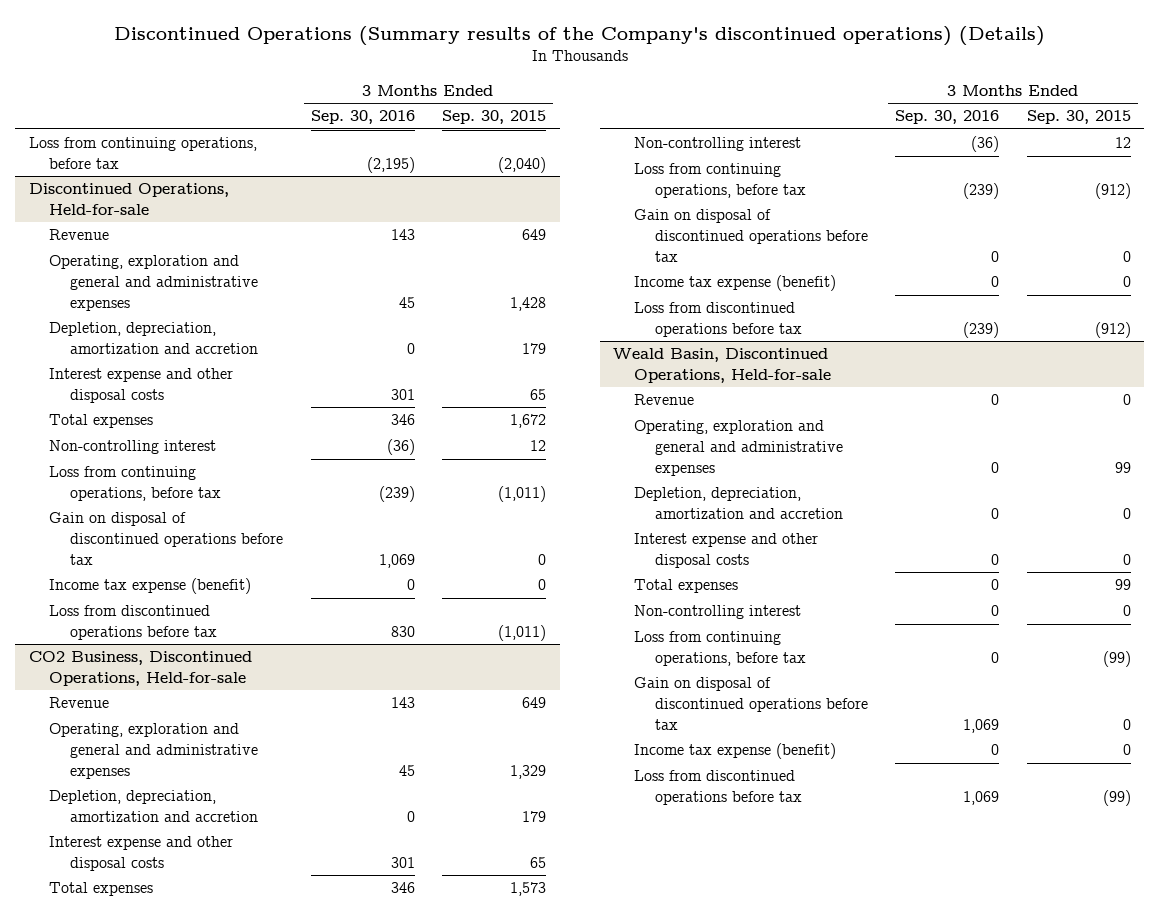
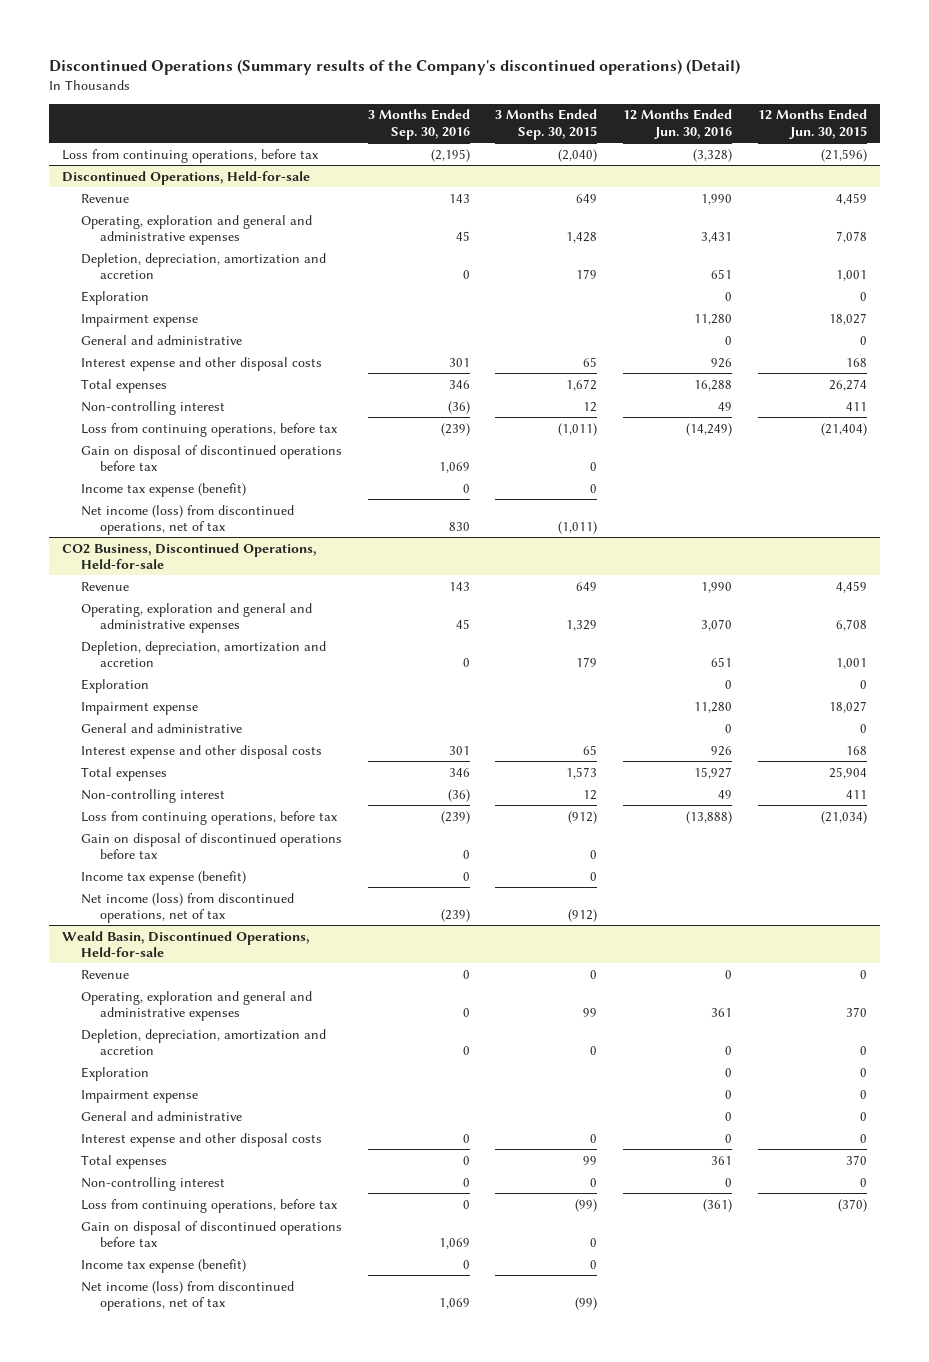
[113,25,1045,46] Discontinued Operations (Summary results of the Company's discontinued operations) (Details) -> [49,58,741,75] Discontinued Operations (Summary results of the Company's discontinued operations) (Detail)
none -> [623,109,733,139] 12 Months Ended Jun. 30, 2016
none -> [757,109,867,139] 12 Months Ended Jun. 30, 2015
none -> [80,290,149,305] Exploration
none -> [80,313,198,327] Impairment expense
none -> [80,334,242,345] General and administrative
[49,605,218,640] Loss from discontinued operations before tax -> [80,504,294,535] Net income (loss) from discontinued operations, net of tax
none -> [80,678,149,693] Exploration
none -> [80,701,198,715] Impairment expense
none -> [80,722,242,733] General and administrative
[634,302,802,337] Loss from discontinued operations before tax -> [80,892,294,923] Net income (loss) from discontinued operations, net of tax
none -> [80,1066,149,1081] Exploration
none -> [80,1089,198,1103] Impairment expense
none -> [80,1110,242,1121] General and administrative
[634,770,802,805] Loss from discontinued operations before tax -> [80,1280,294,1311] Net income (loss) from discontinued operations, net of tax

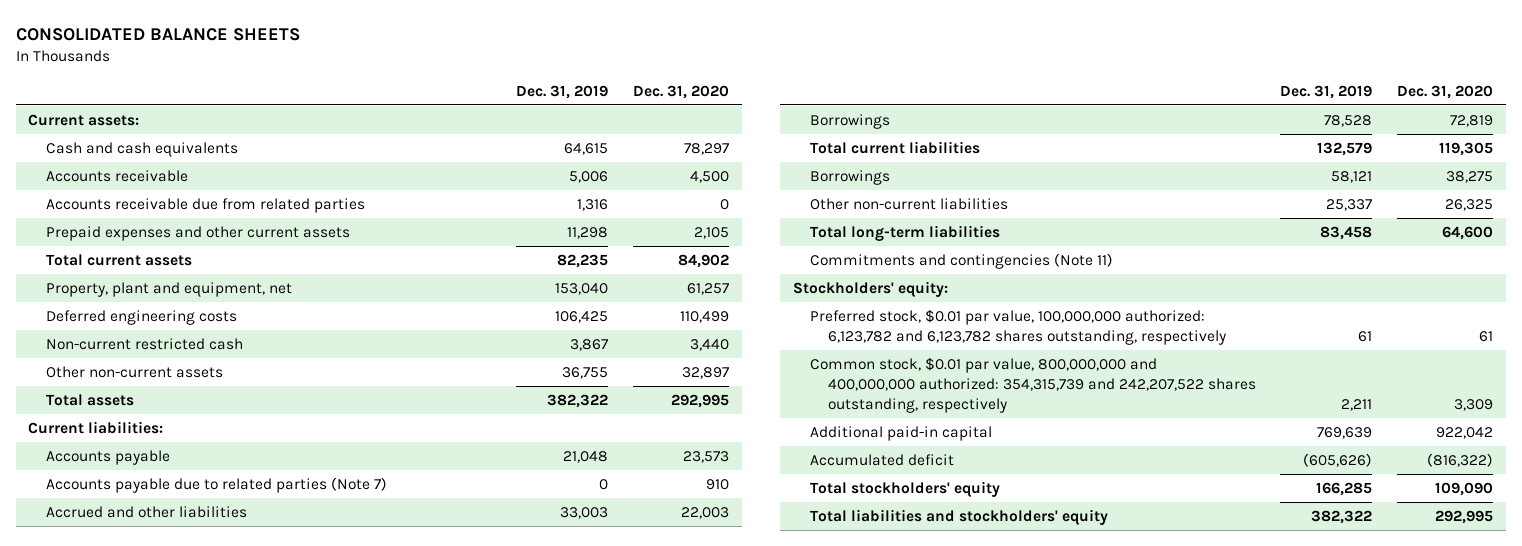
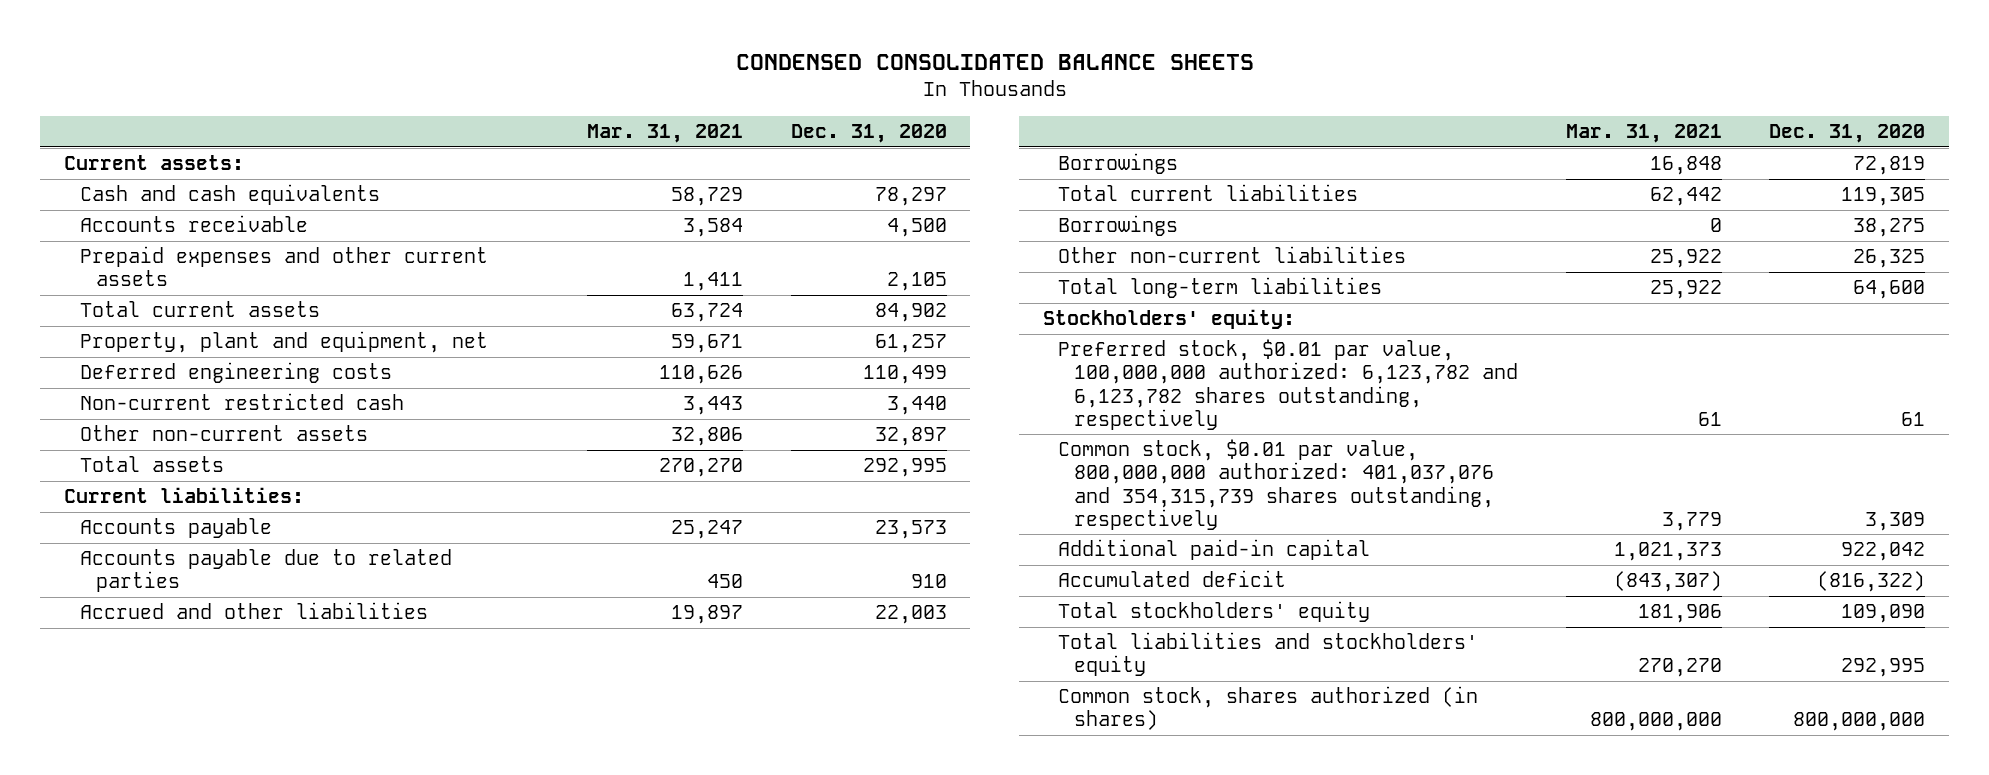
[16,28,301,42] CONSOLIDATED BALANCE SHEETS -> [735,54,1254,71] CONDENSED CONSOLIDATED BALANCE SHEETS
[516,84,609,99] Dec. 31, 2019 -> none
none -> [587,124,744,144] Mar. 31, 2021
[45,198,365,214] Accounts receivable due from related parties -> none
[45,477,387,494] Accounts payable due to related parties (Note 7) -> [79,549,452,593] Accounts payable due to related parties
[810,253,1114,270] Commitments and contingencies (Note 11) -> none
[810,357,1256,414] Common stock, $0.01 par value, 800,000,000 and 400,000,000 authorized: 354,315,739 and 242,207,522 shares outstanding, respectively -> [1058,439,1495,530] Common stock, $0.01 par value, 800,000,000 authorized: 401,037,076 and 354,315,739 shares outstanding, respectively
none -> [1058,686,1479,731] Common stock, shares authorized (in shares)

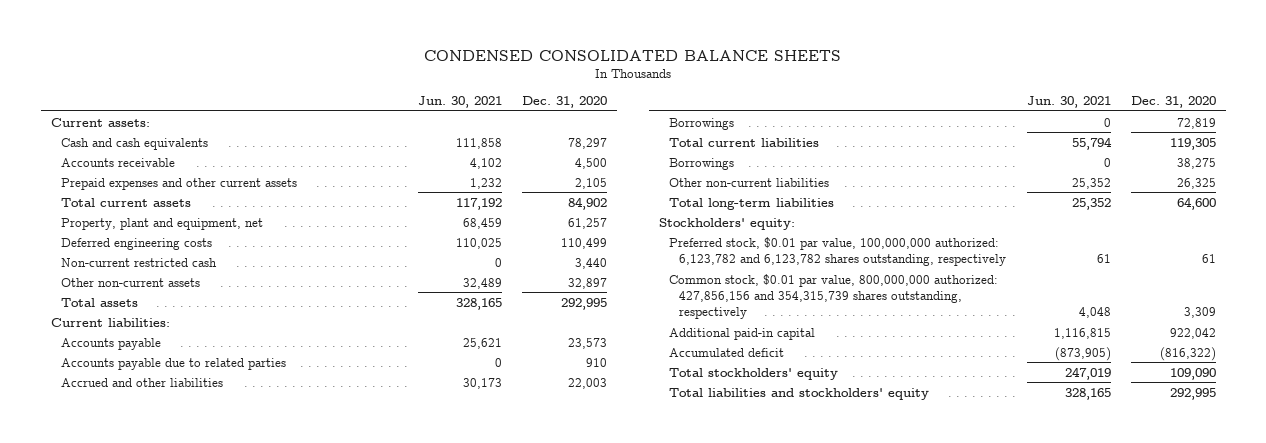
[587,124,744,144] Mar. 31, 2021 -> none
none -> [418,95,503,108] Jun. 30, 2021
[1058,439,1495,530] Common stock, $0.01 par value, 800,000,000 authorized: 401,037,076 and 354,315,739 shares outstanding, respectively -> [669,273,999,320] Common stock, $0.01 par value, 800,000,000 authorized: 427,856,156 and 354,315,739 shares outstanding, respectively
[1058,686,1479,731] Common stock, shares authorized (in shares) -> none

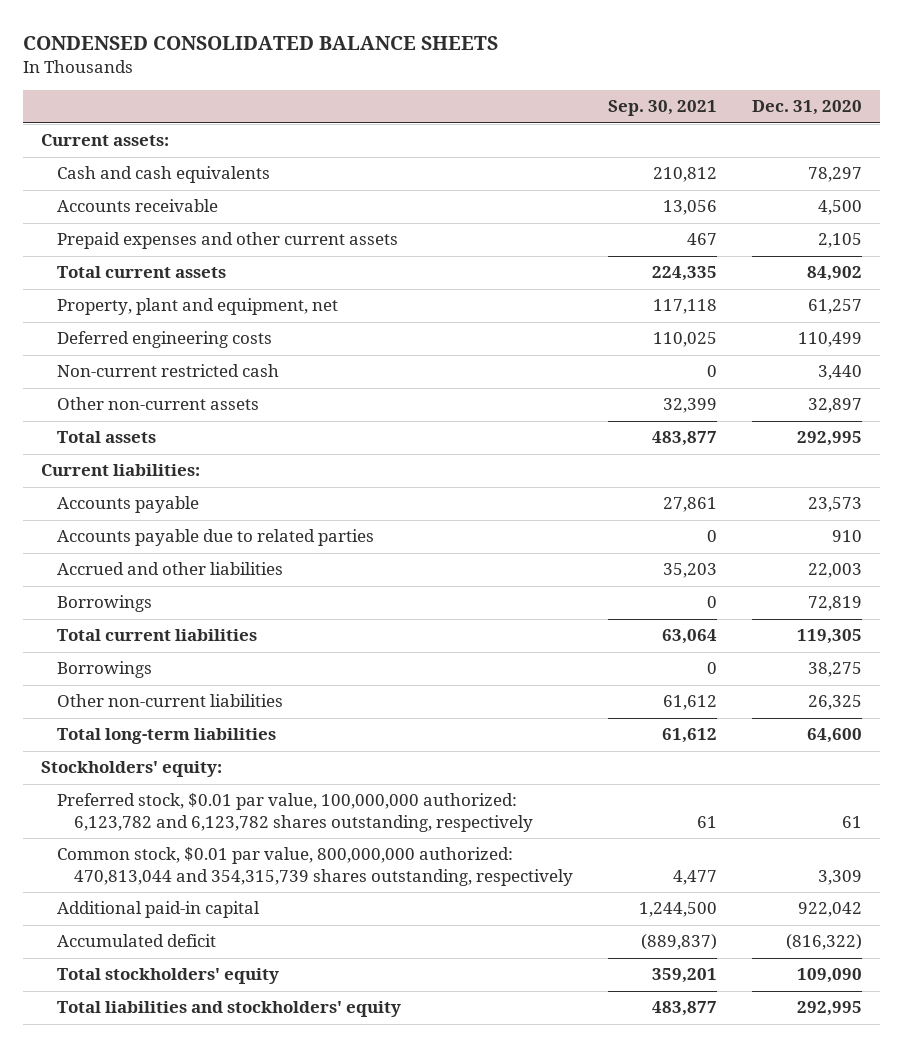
[418,95,503,108] Jun. 30, 2021 -> none
none -> [608,100,718,117] Sep. 30, 2021
[669,273,999,320] Common stock, $0.01 par value, 800,000,000 authorized: 427,856,156 and 354,315,739 shares outstanding, respectively -> [57,847,574,886] Common stock, $0.01 par value, 800,000,000 authorized: 470,813,044 and 354,315,739 shares outstanding, respectively

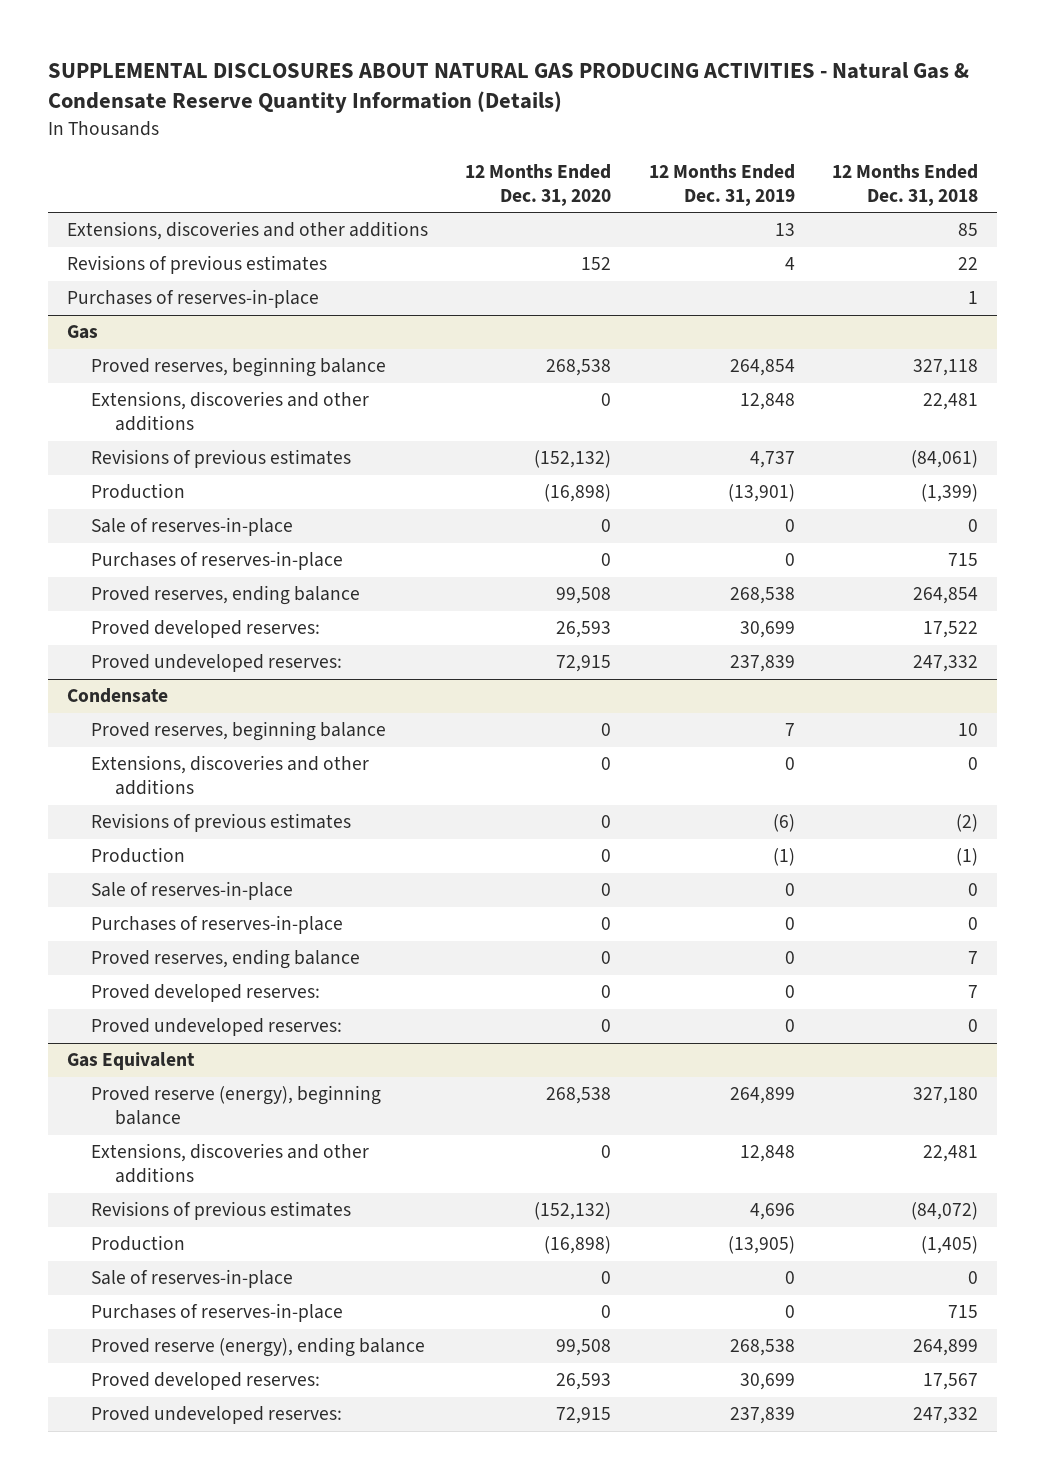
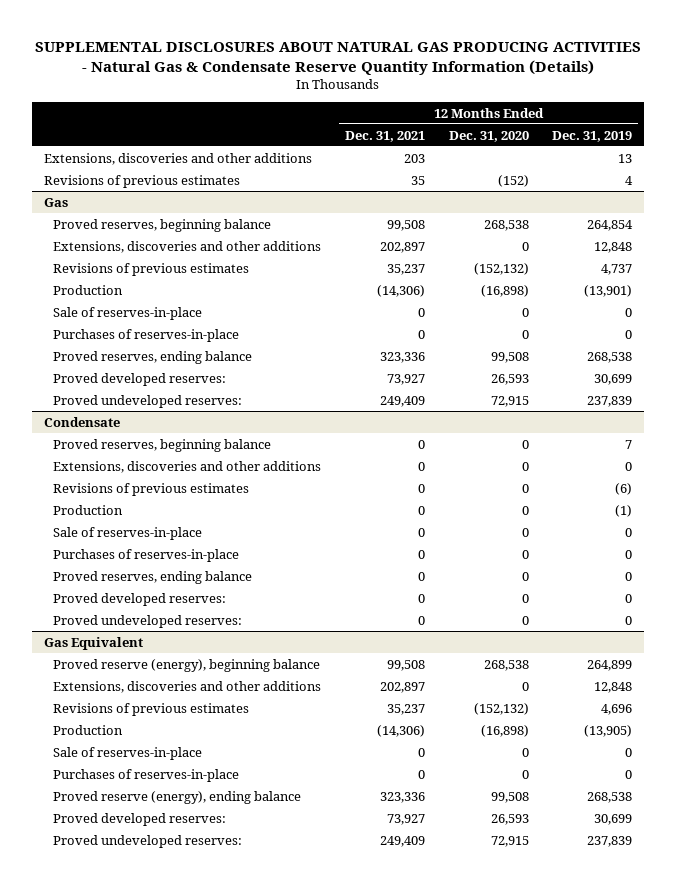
[832,163,979,206] 12 Months Ended Dec. 31, 2018 -> none
none -> [344,130,425,142] Dec. 31, 2021
[66,289,319,309] Purchases of reserves-in-place -> none
[581,257,612,271] 152 -> [497,174,529,187] (152)

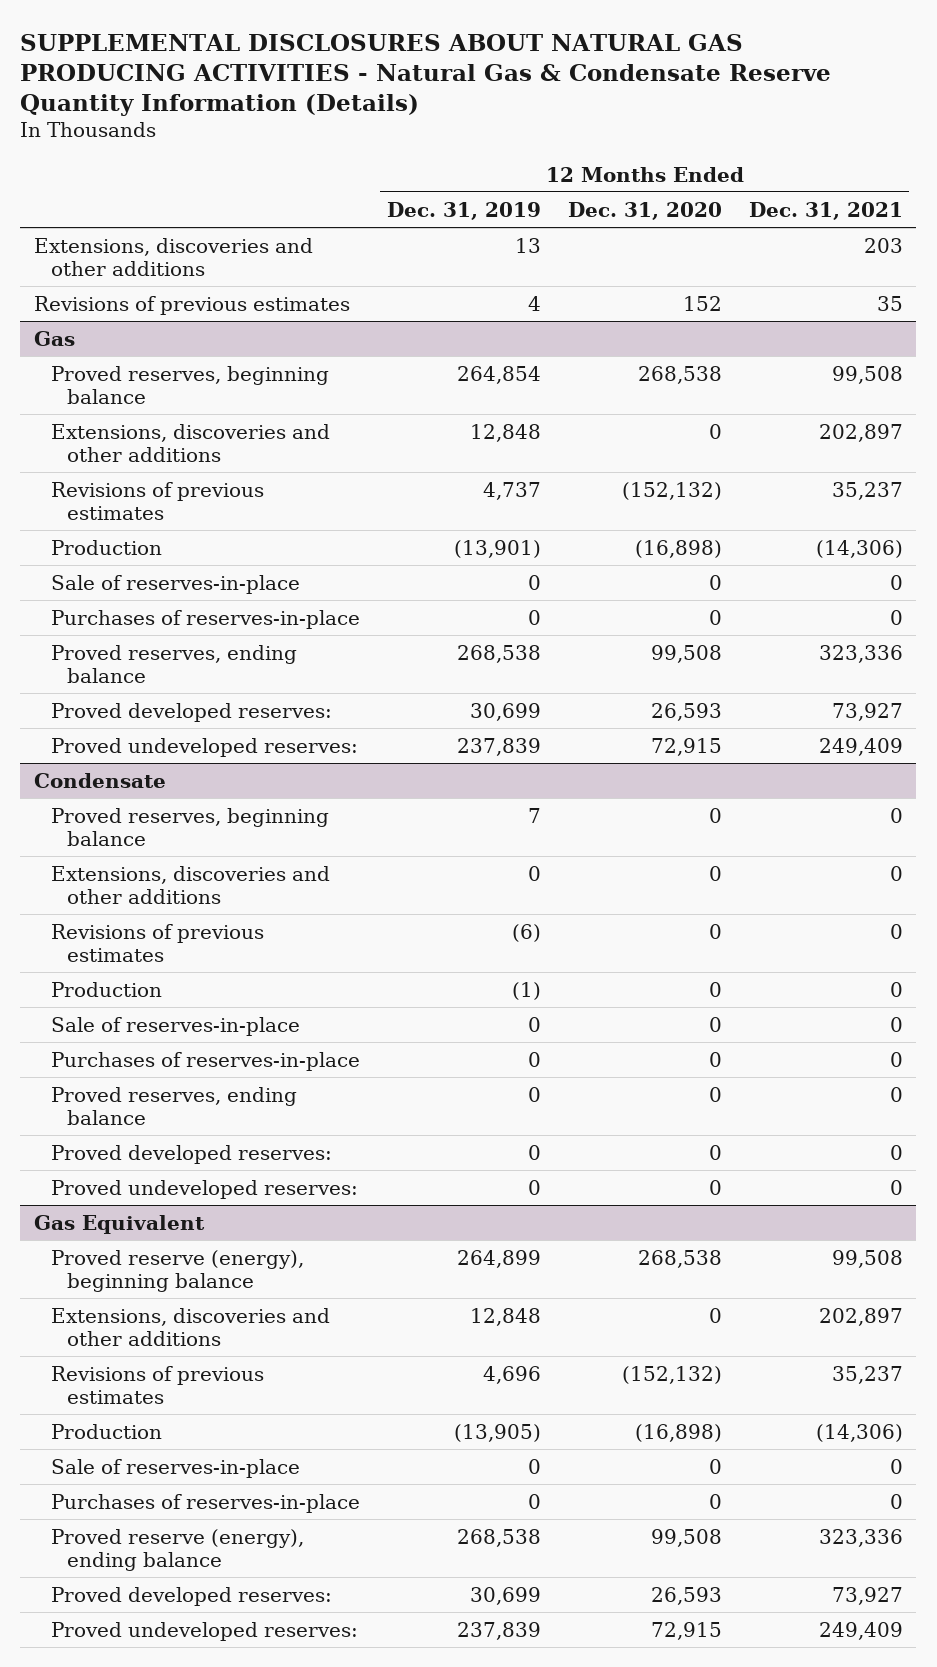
[497,174,529,187] (152) -> [682,295,722,311] 152

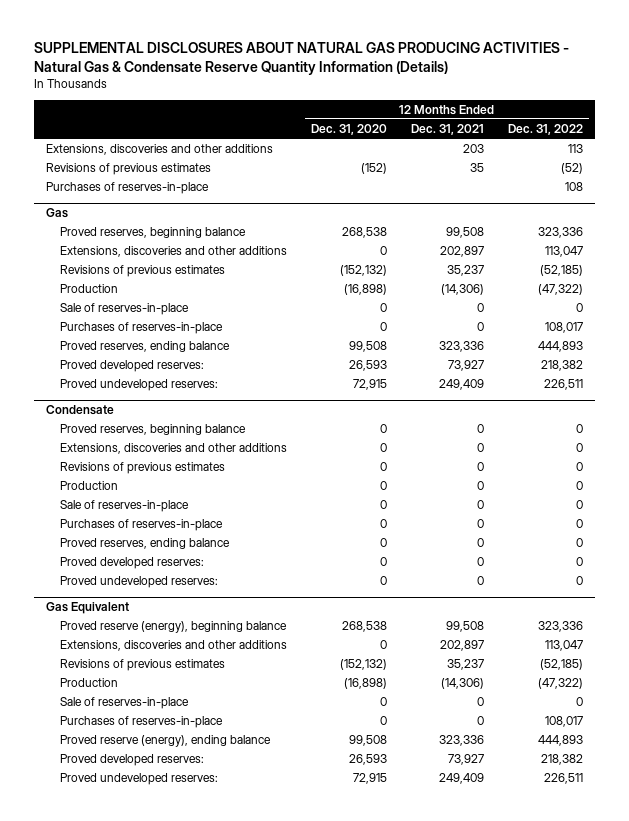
[386,201,541,220] Dec. 31, 2019 -> none
none -> [507,123,583,135] Dec. 31, 2022
[682,295,722,311] 152 -> [361,162,388,174] (152)
none -> [46,181,210,194] Purchases of reserves-in-place

